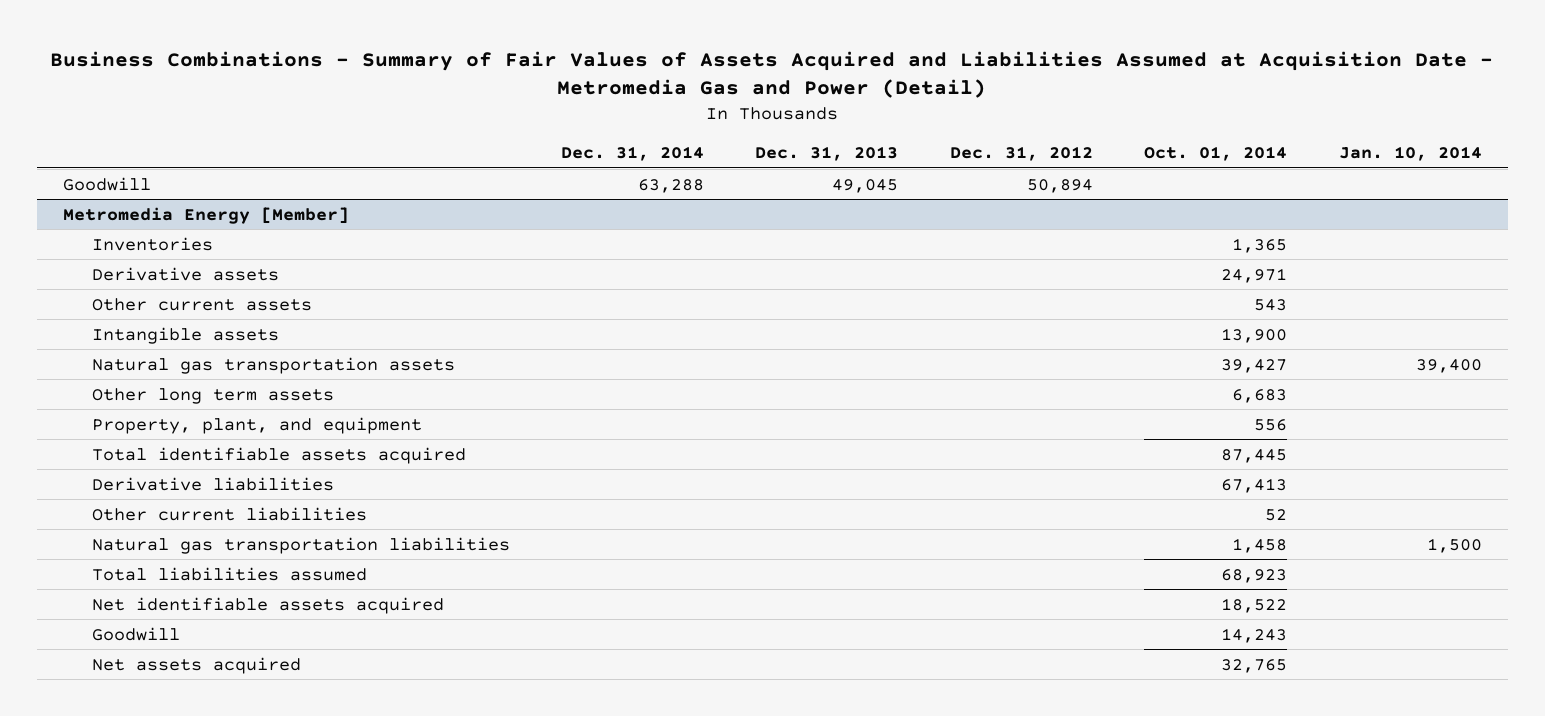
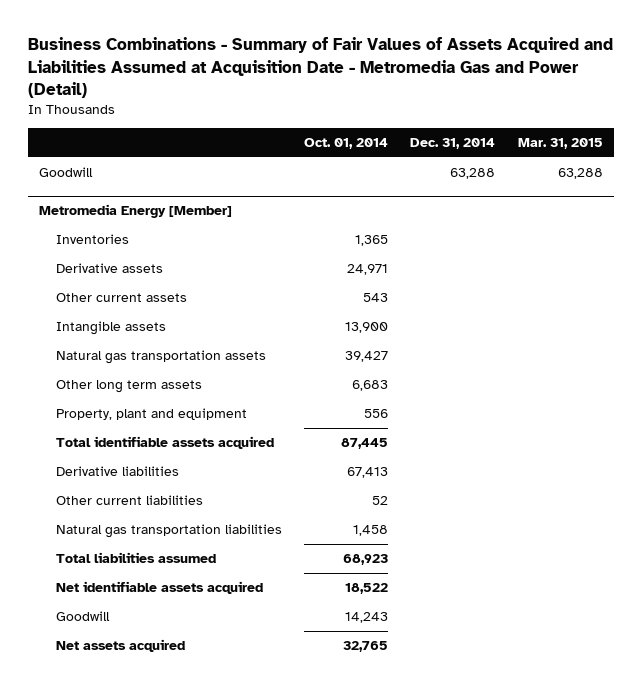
[755,146,899,162] Dec. 31, 2013 -> none
[949,146,1093,162] Dec. 31, 2012 -> none
[1338,146,1482,162] Jan. 10, 2014 -> none
none -> [517,138,603,150] Mar. 31, 2015
[91,416,422,434] Property, plant, and equipment -> [56,408,248,421] Property, plant and equipment

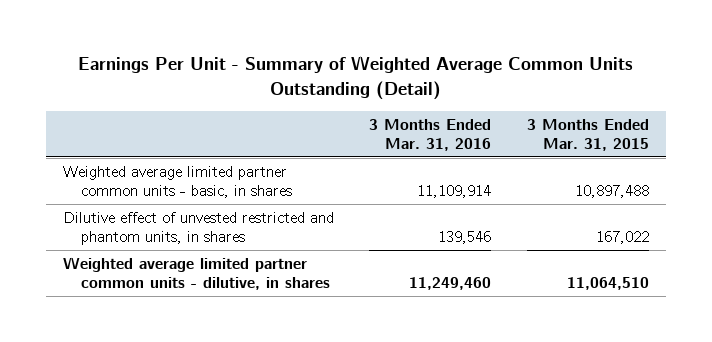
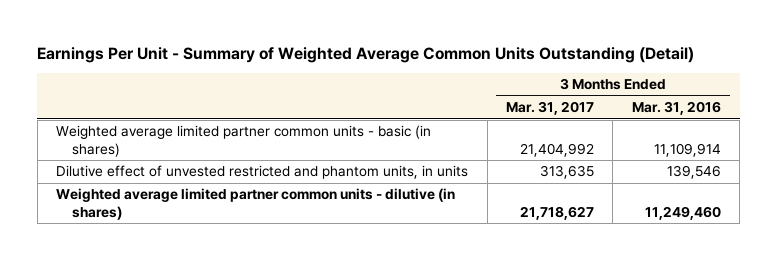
[526,118,649,151] 3 Months Ended Mar. 31, 2015 -> none
none -> [505,101,594,116] Mar. 31, 2017
[63,166,293,198] Weighted average limited partner common units - basic, in shares -> [56,125,432,157] Weighted average limited partner common units - basic (in shares)
[63,212,335,245] Dilutive effect of unvested restricted and phantom units, in shares -> [56,165,469,180] Dilutive effect of unvested restricted and phantom units, in units
[63,257,331,290] Weighted average limited partner common units - dilutive, in shares -> [56,188,456,220] Weighted average limited partner common units - dilutive (in shares)

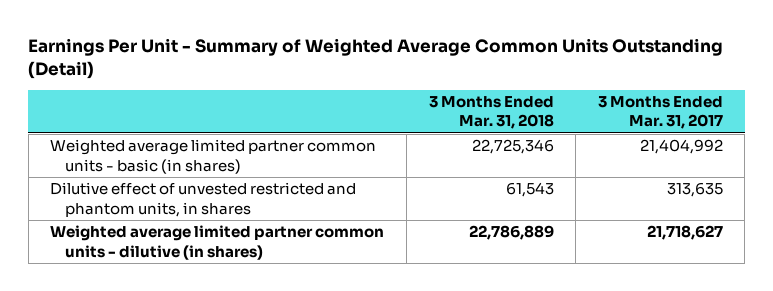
[631,101,721,116] Mar. 31, 2016 -> none
none -> [428,96,554,130] 3 Months Ended Mar. 31, 2018
[56,165,469,180] Dilutive effect of unvested restricted and phantom units, in units -> [50,182,357,217] Dilutive effect of unvested restricted and phantom units, in shares

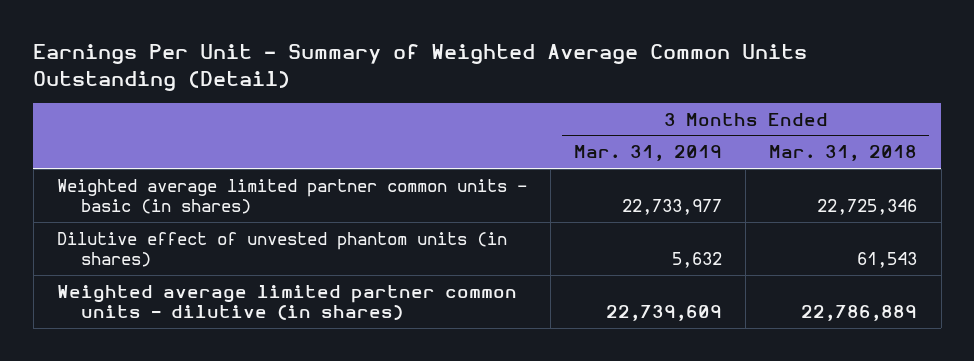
[597,96,723,130] 3 Months Ended Mar. 31, 2017 -> none
none -> [574,145,723,162] Mar. 31, 2019
[50,182,357,217] Dilutive effect of unvested restricted and phantom units, in shares -> [56,231,507,267] Dilutive effect of unvested phantom units (in shares)

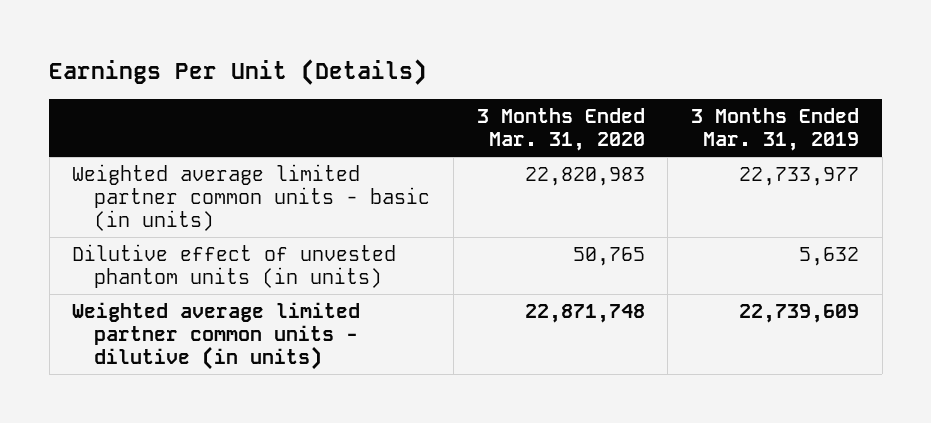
[33,44,808,91] Earnings Per Unit - Summary of Weighted Average Common Units Outstanding (Detail) -> [49,59,428,86] Earnings Per Unit (Details)
[769,145,918,162] Mar. 31, 2018 -> none
none -> [476,108,645,152] 3 Months Ended Mar. 31, 2020
[56,178,527,214] Weighted average limited partner common units - basic (in shares) -> [72,164,431,232] Weighted average limited partner common units - basic (in units)
[56,231,507,267] Dilutive effect of unvested phantom units (in shares) -> [72,244,397,289] Dilutive effect of unvested phantom units (in units)
[56,284,517,320] Weighted average limited partner common units - dilutive (in shares) -> [72,302,361,371] Weighted average limited partner common units - dilutive (in units)

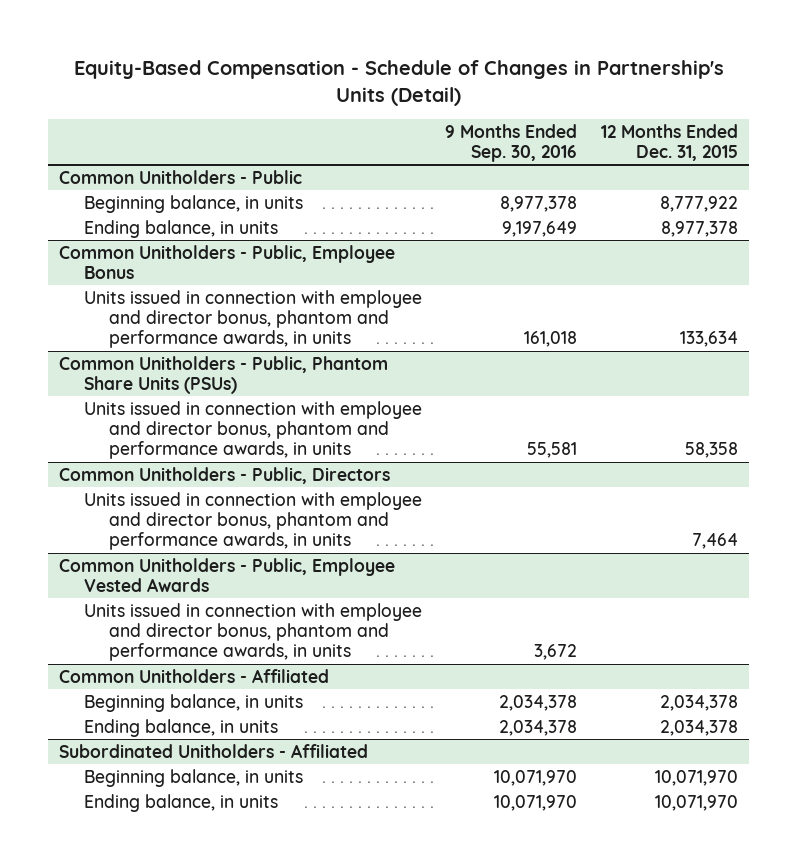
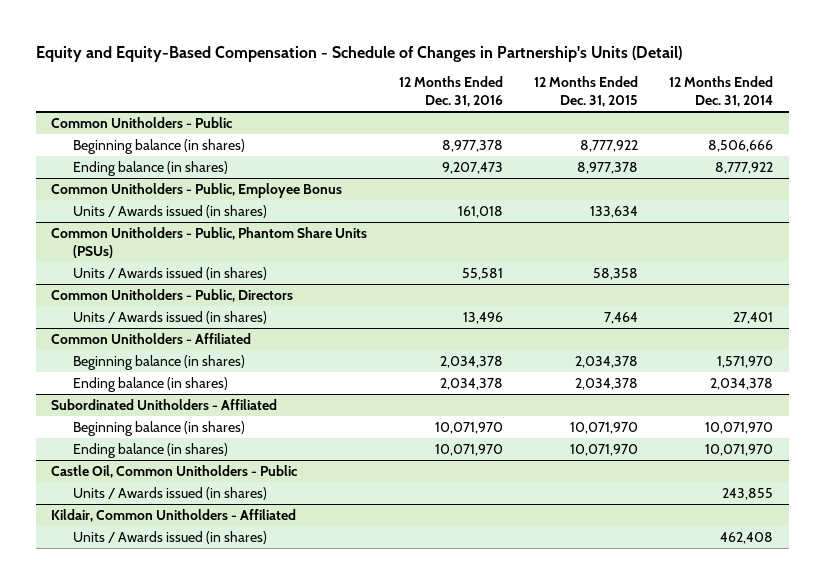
[73,59,724,106] Equity-Based Compensation - Schedule of Changes in Partnership's Units (Detail) -> [35,45,682,62] Equity and Equity-Based Compensation - Schedule of Changes in Partnership's Units (Detail)
[445,123,578,162] 9 Months Ended Sep. 30, 2016 -> none
none -> [398,76,503,108] 12 Months Ended Dec. 31, 2016
none -> [669,76,774,108] 12 Months Ended Dec. 31, 2014
[84,194,304,213] Beginning balance, in units -> [72,138,245,154] Beginning balance (in shares)
[84,219,279,238] Ending balance, in units -> [72,160,228,176] Ending balance (in shares)
[84,289,423,349] Units issued in connection with employee and director bonus, phantom and performance awards, in units -> [72,204,267,218] Units / Awards issued (in shares)
[84,400,423,460] Units issued in connection with employee and director bonus, phantom and performance awards, in units -> [72,266,267,280] Units / Awards issued (in shares)
[59,557,396,592] Common Unitholders - Public, Employee Vested Awards -> none
[84,602,423,662] Units issued in connection with employee and director bonus, phantom and performance awards, in units -> none
[84,491,423,551] Units issued in connection with employee and director bonus, phantom and performance awards, in units -> [72,310,267,324] Units / Awards issued (in shares)
[84,693,304,712] Beginning balance, in units -> [72,354,245,370] Beginning balance (in shares)
[84,718,279,737] Ending balance, in units -> [72,376,228,392] Ending balance (in shares)
[84,768,304,787] Beginning balance, in units -> [72,420,245,436] Beginning balance (in shares)
[84,793,279,812] Ending balance, in units -> [72,442,228,458] Ending balance (in shares)
none -> [51,464,298,478] Castle Oil, Common Unitholders - Public
none -> [72,486,267,500] Units / Awards issued (in shares)
none -> [51,508,297,522] Kildair, Common Unitholders - Affiliated
none -> [72,530,267,544] Units / Awards issued (in shares)

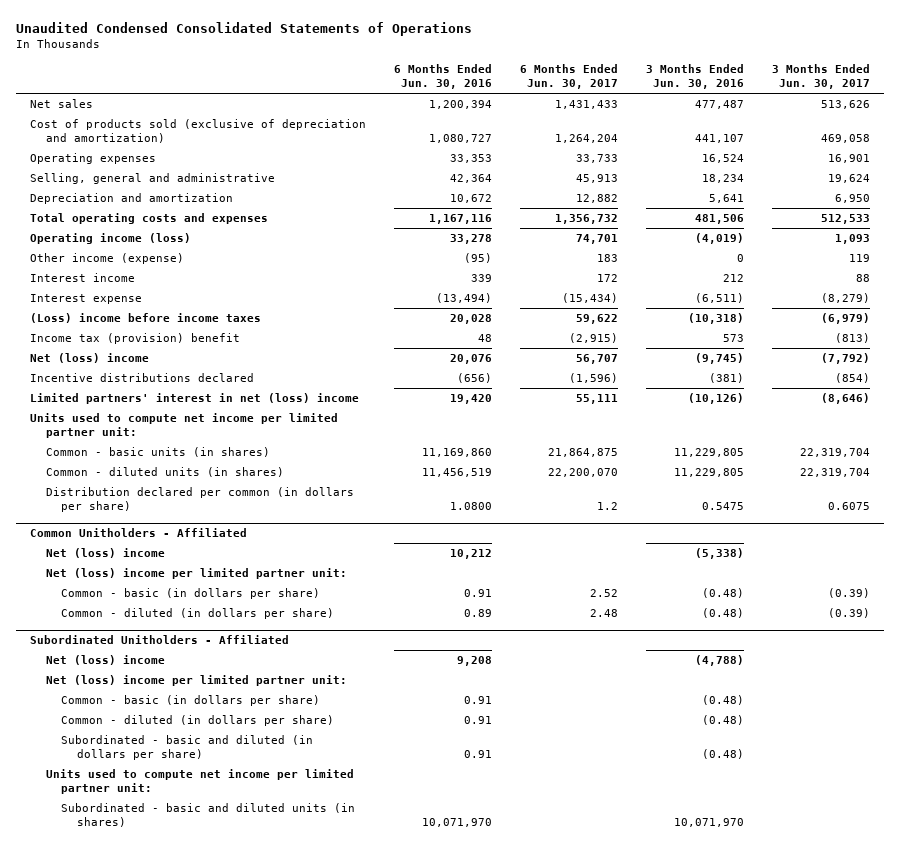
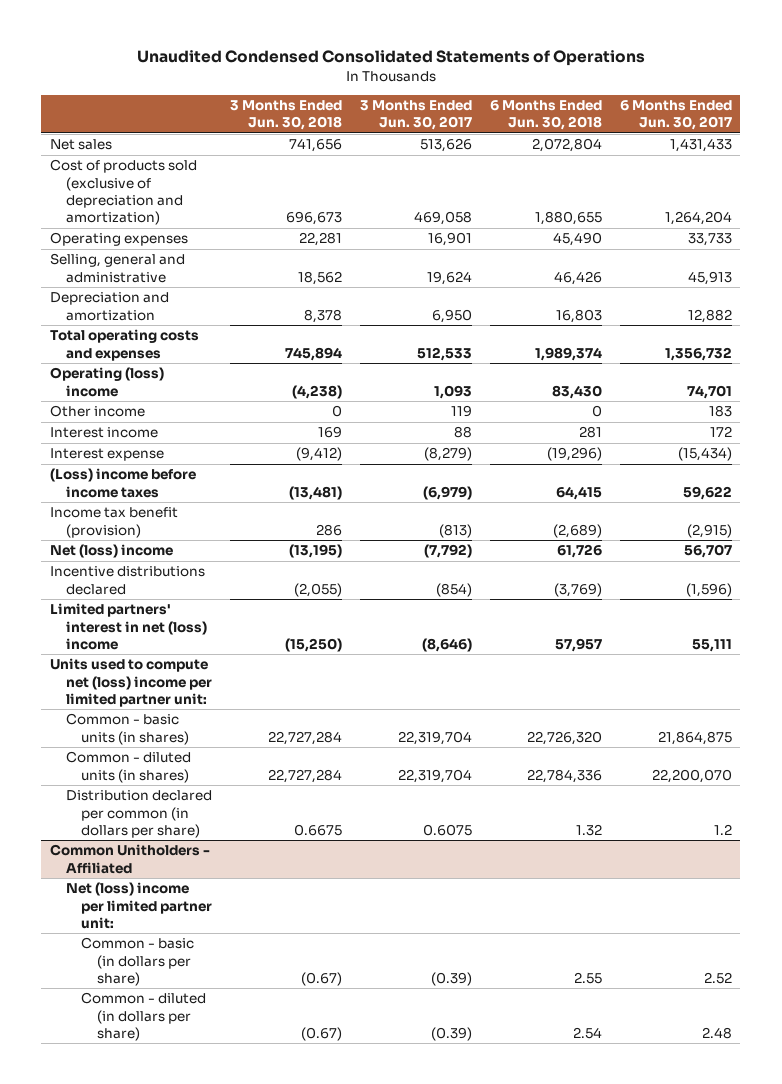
[394,64,493,90] 6 Months Ended Jun. 30, 2016 -> none
[646,64,745,90] 3 Months Ended Jun. 30, 2016 -> none
none -> [230,99,343,131] 3 Months Ended Jun. 30, 2018
none -> [489,99,602,131] 6 Months Ended Jun. 30, 2018
[30,232,192,244] Operating income (loss) -> [50,367,165,397] Operating (loss) income
[30,252,185,264] Other income (expense) -> [50,405,146,418] Other income
[30,332,241,344] Income tax (provision) benefit -> [50,507,179,538] Income tax benefit (provision)
[30,412,339,438] Units used to compute net income per limited partner unit: -> [50,658,212,707] Units used to compute net (loss) income per limited partner unit:
[45,547,165,558] Net (loss) income -> none
[30,634,290,644] Subordinated Unitholders - Affiliated -> none
[45,654,165,665] Net (loss) income -> none
[45,674,347,686] Net (loss) income per limited partner unit: -> none
[61,694,321,706] Common - basic (in dollars per share) -> none
[61,714,335,726] Common - diluted (in dollars per share) -> none
[61,734,314,760] Subordinated - basic and diluted (in dollars per share) -> none
[45,768,354,794] Units used to compute net income per limited partner unit: -> none
[61,802,356,827] Subordinated - basic and diluted units (in shares) -> none

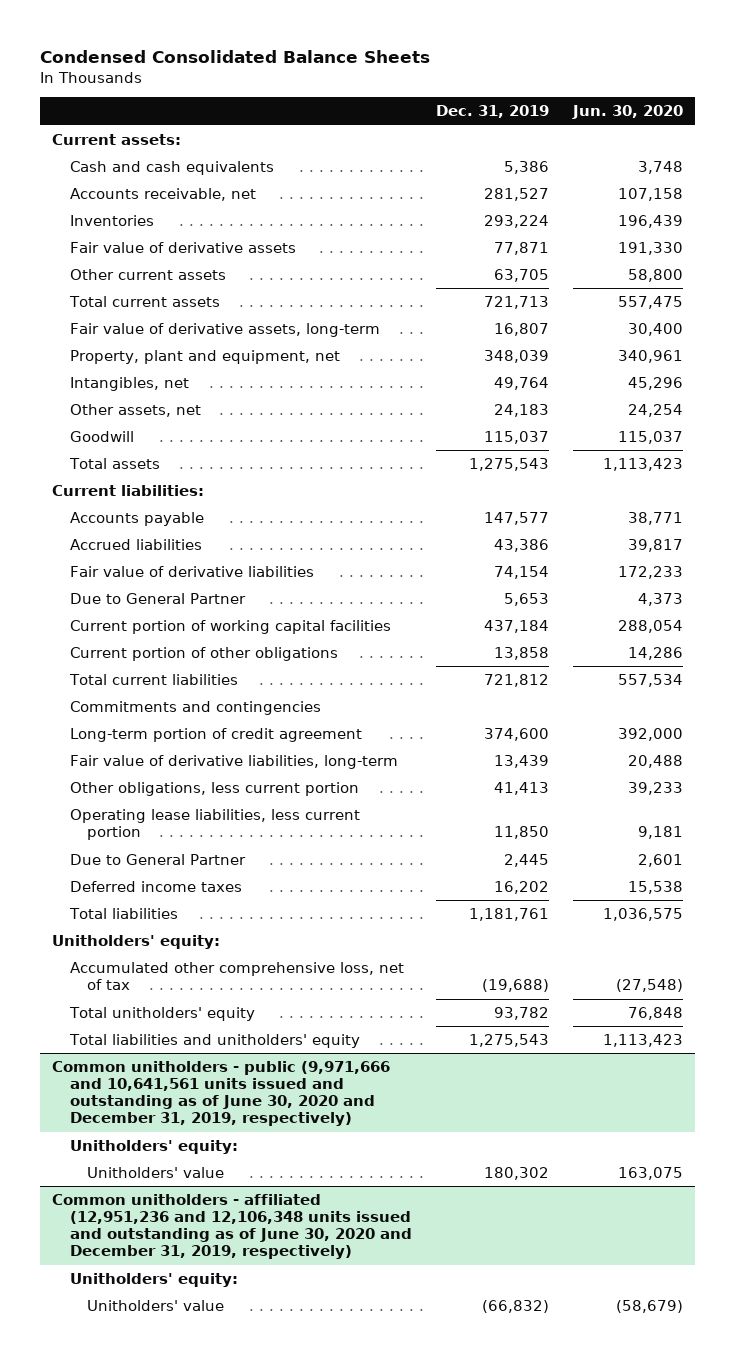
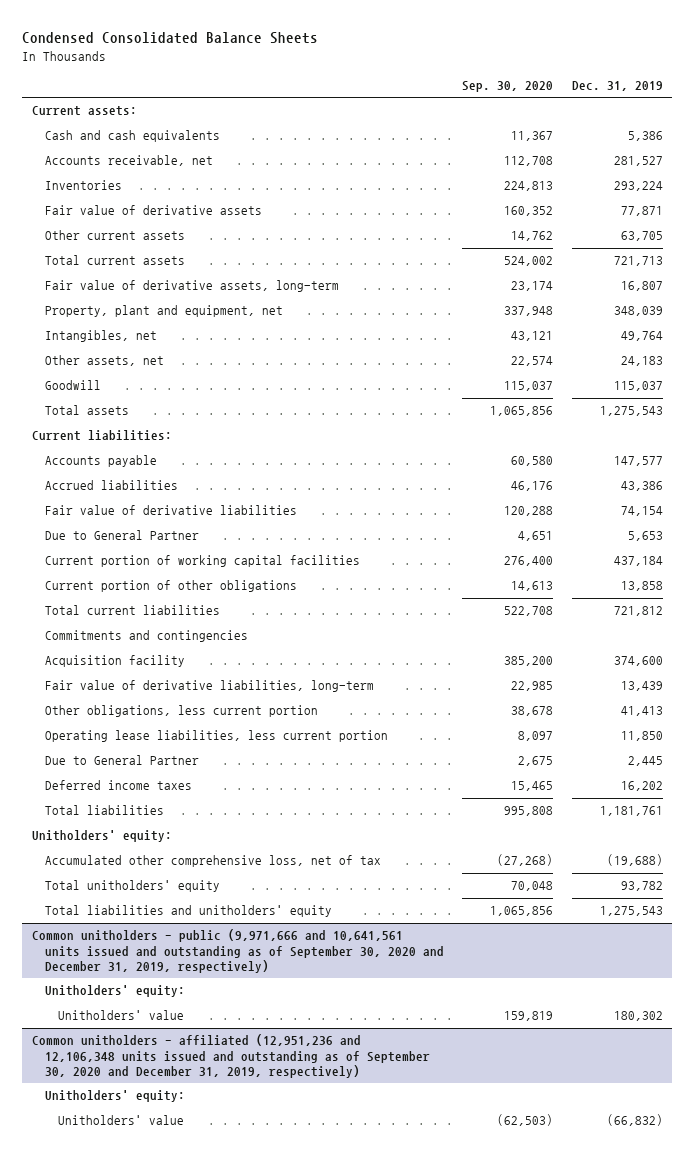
[572,105,684,120] Jun. 30, 2020 -> none
none -> [462,81,554,93] Sep. 30, 2020
[69,728,362,743] Long-term portion of credit agreement -> [44,655,185,668] Acquisition facility
[52,1061,391,1127] Common unitholders - public (9,971,666 and 10,641,561 units issued and outstanding as of June 30, 2020 and December 31, 2019, respectively) -> [31,929,444,974] Common unitholders - public (9,971,666 and 10,641,561 units issued and outstanding as of September 30, 2020 and December 31, 2019, respectively)
[52,1194,412,1260] Common unitholders - affiliated (12,951,236 and 12,106,348 units issued and outstanding as of June 30, 2020 and December 31, 2019, respectively) -> [31,1034,430,1079] Common unitholders - affiliated (12,951,236 and 12,106,348 units issued and outstanding as of September 30, 2020 and December 31, 2019, respectively)

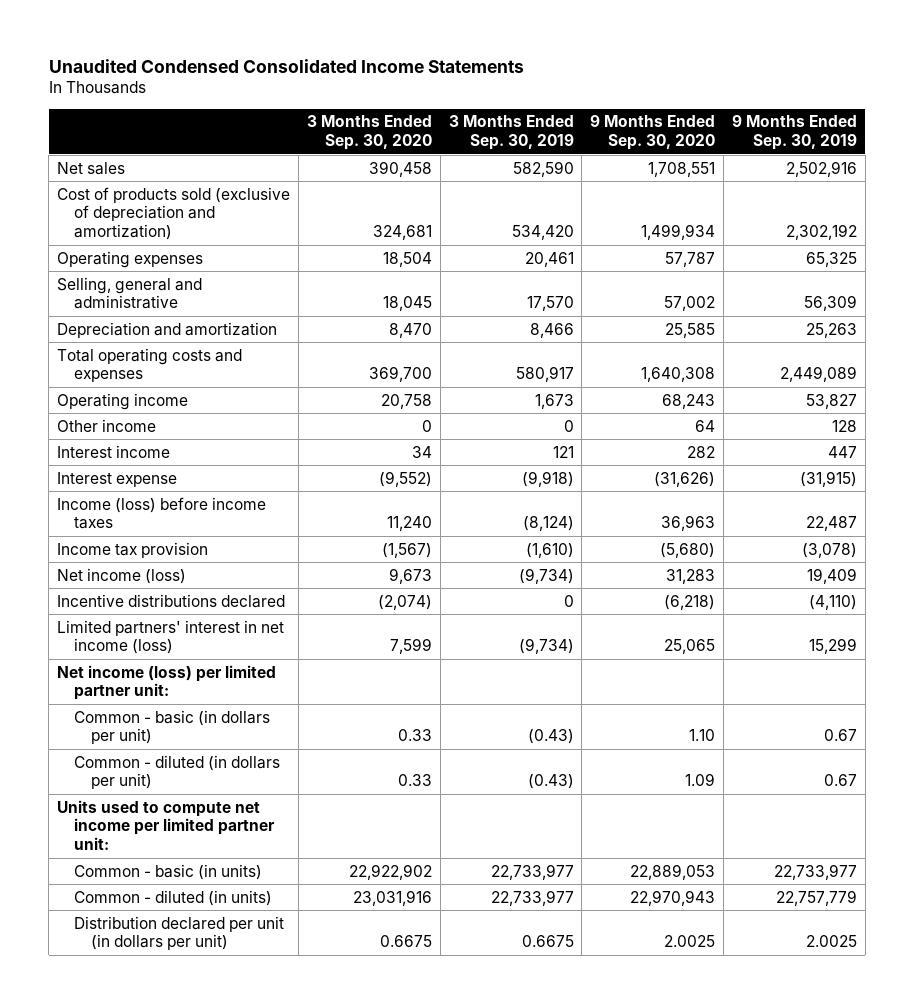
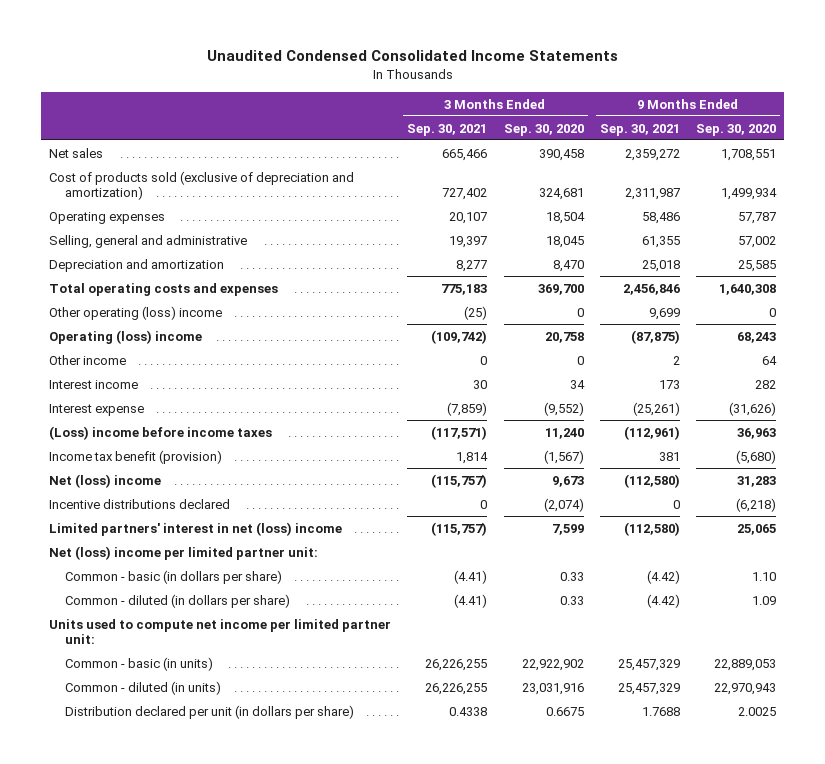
[448,115,574,151] 3 Months Ended Sep. 30, 2019 -> none
[731,115,857,151] 9 Months Ended Sep. 30, 2019 -> none
none -> [407,123,488,136] Sep. 30, 2021
none -> [599,123,680,136] Sep. 30, 2021
none -> [48,305,222,320] Other operating (loss) income
[57,392,189,410] Operating income -> [48,329,202,344] Operating (loss) income
[57,496,267,530] Income (loss) before income taxes -> [48,425,272,440] (Loss) income before income taxes
[57,541,209,558] Income tax provision -> [48,449,222,464] Income tax benefit (provision)
[57,567,187,584] Net income (loss) -> [48,473,161,488] Net (loss) income
[57,619,285,655] Limited partners' interest in net income (loss) -> [48,521,342,536] Limited partners' interest in net (loss) income
[57,664,277,701] Net income (loss) per limited partner unit: -> [48,545,318,560] Net (loss) income per limited partner unit:
[74,709,271,745] Common - basic (in dollars per unit) -> [65,569,283,584] Common - basic (in dollars per share)
[74,754,281,790] Common - diluted (in dollars per unit) -> [65,593,291,608] Common - diluted (in dollars per share)
[74,915,285,951] Distribution declared per unit (in dollars per unit) -> [65,704,355,719] Distribution declared per unit (in dollars per share)

